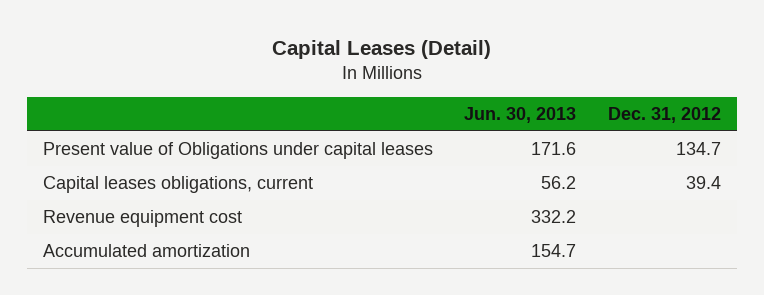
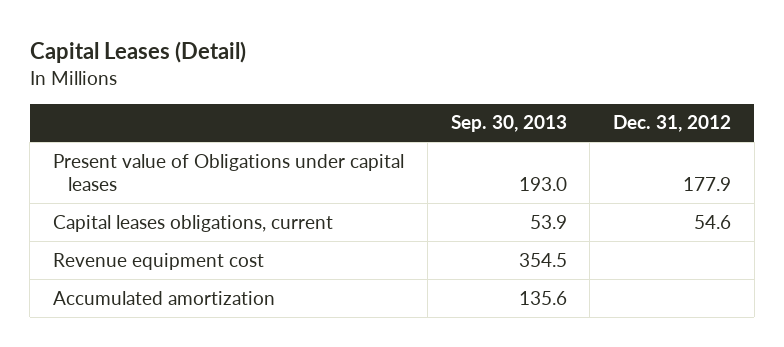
[464,106,577,123] Jun. 30, 2013 -> none
none -> [450,115,567,133] Sep. 30, 2013
[676,141,722,155] 134.7 -> [683,177,732,192] 177.9
[686,175,722,189] 39.4 -> [694,214,732,229] 54.6

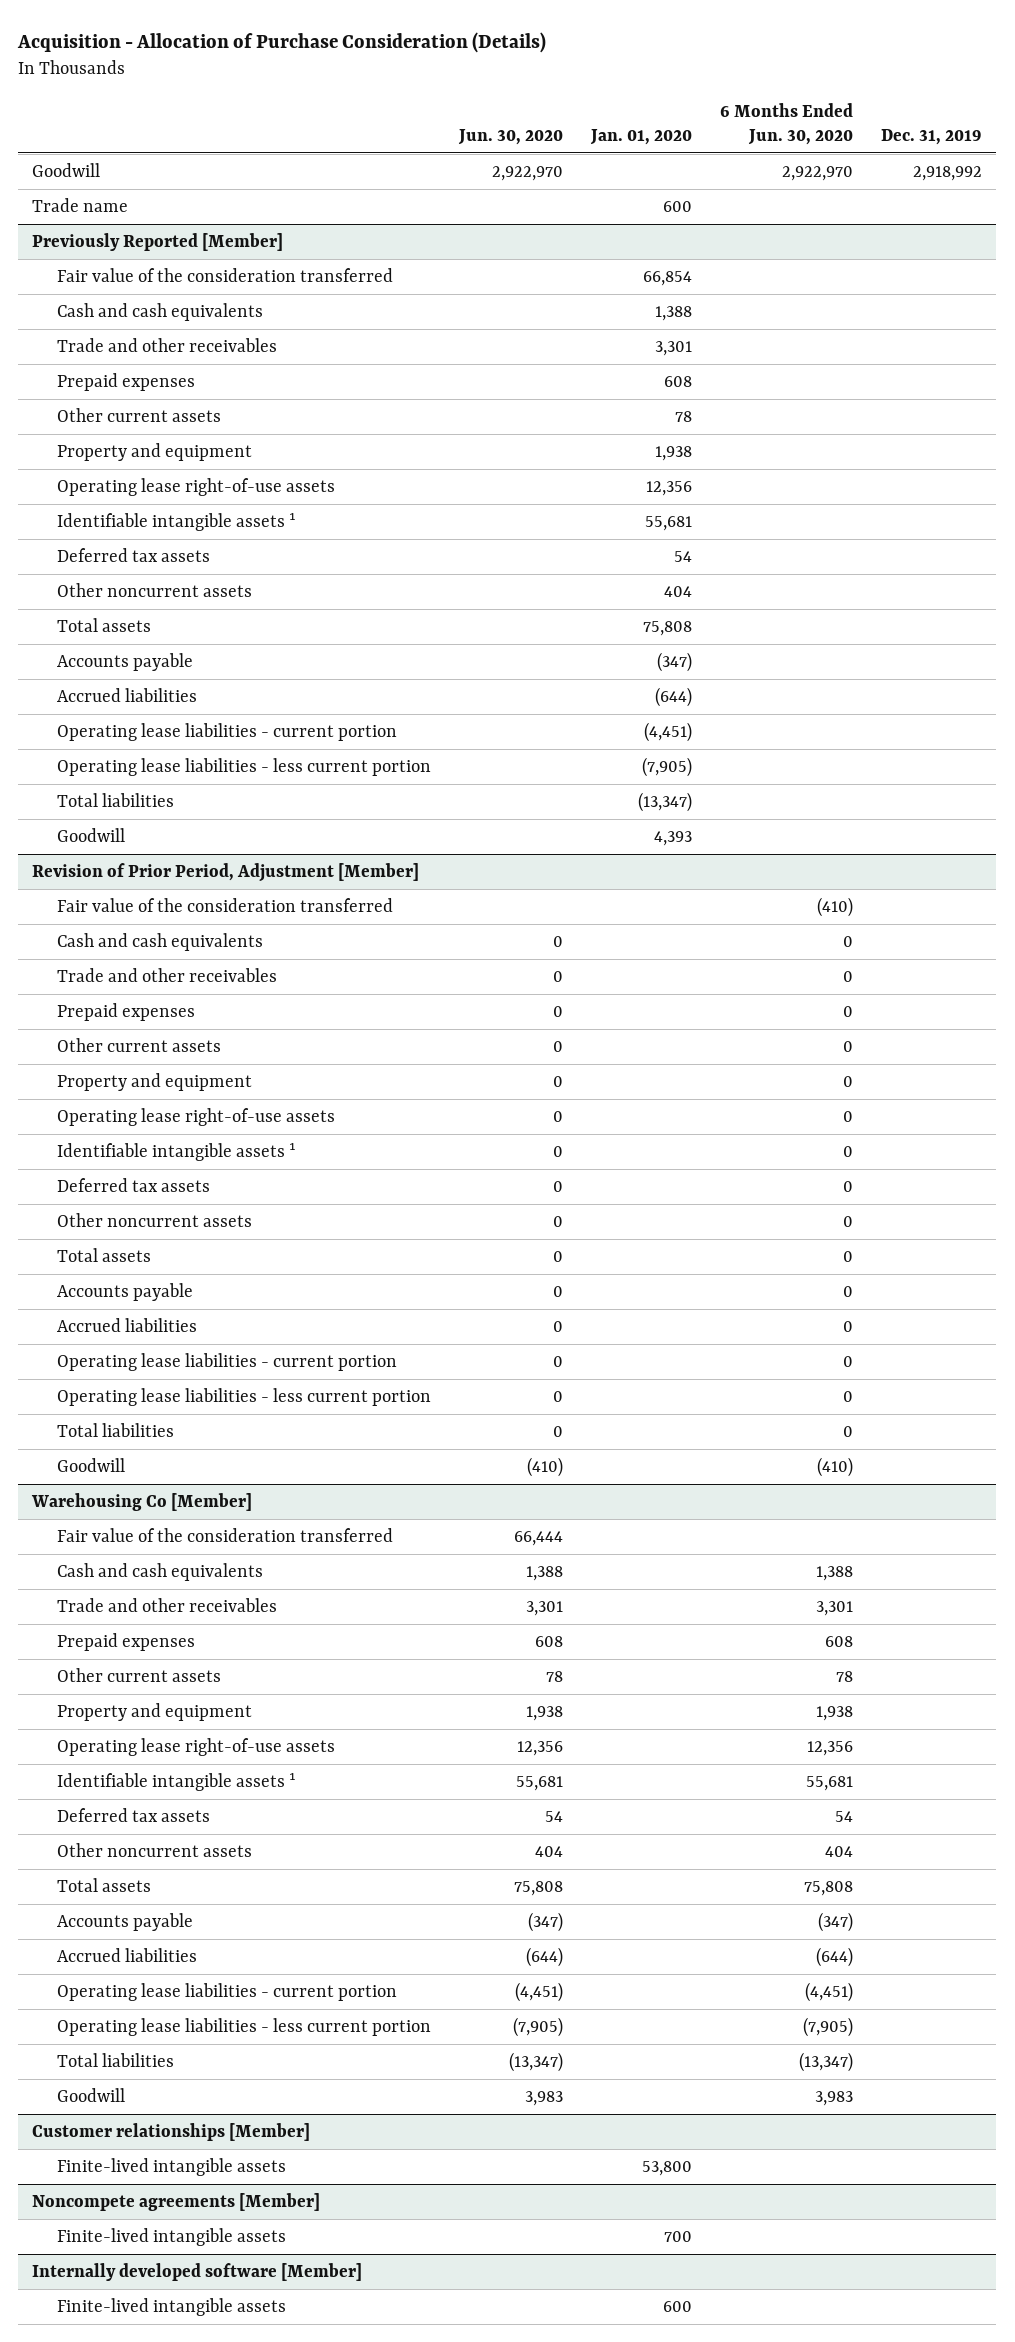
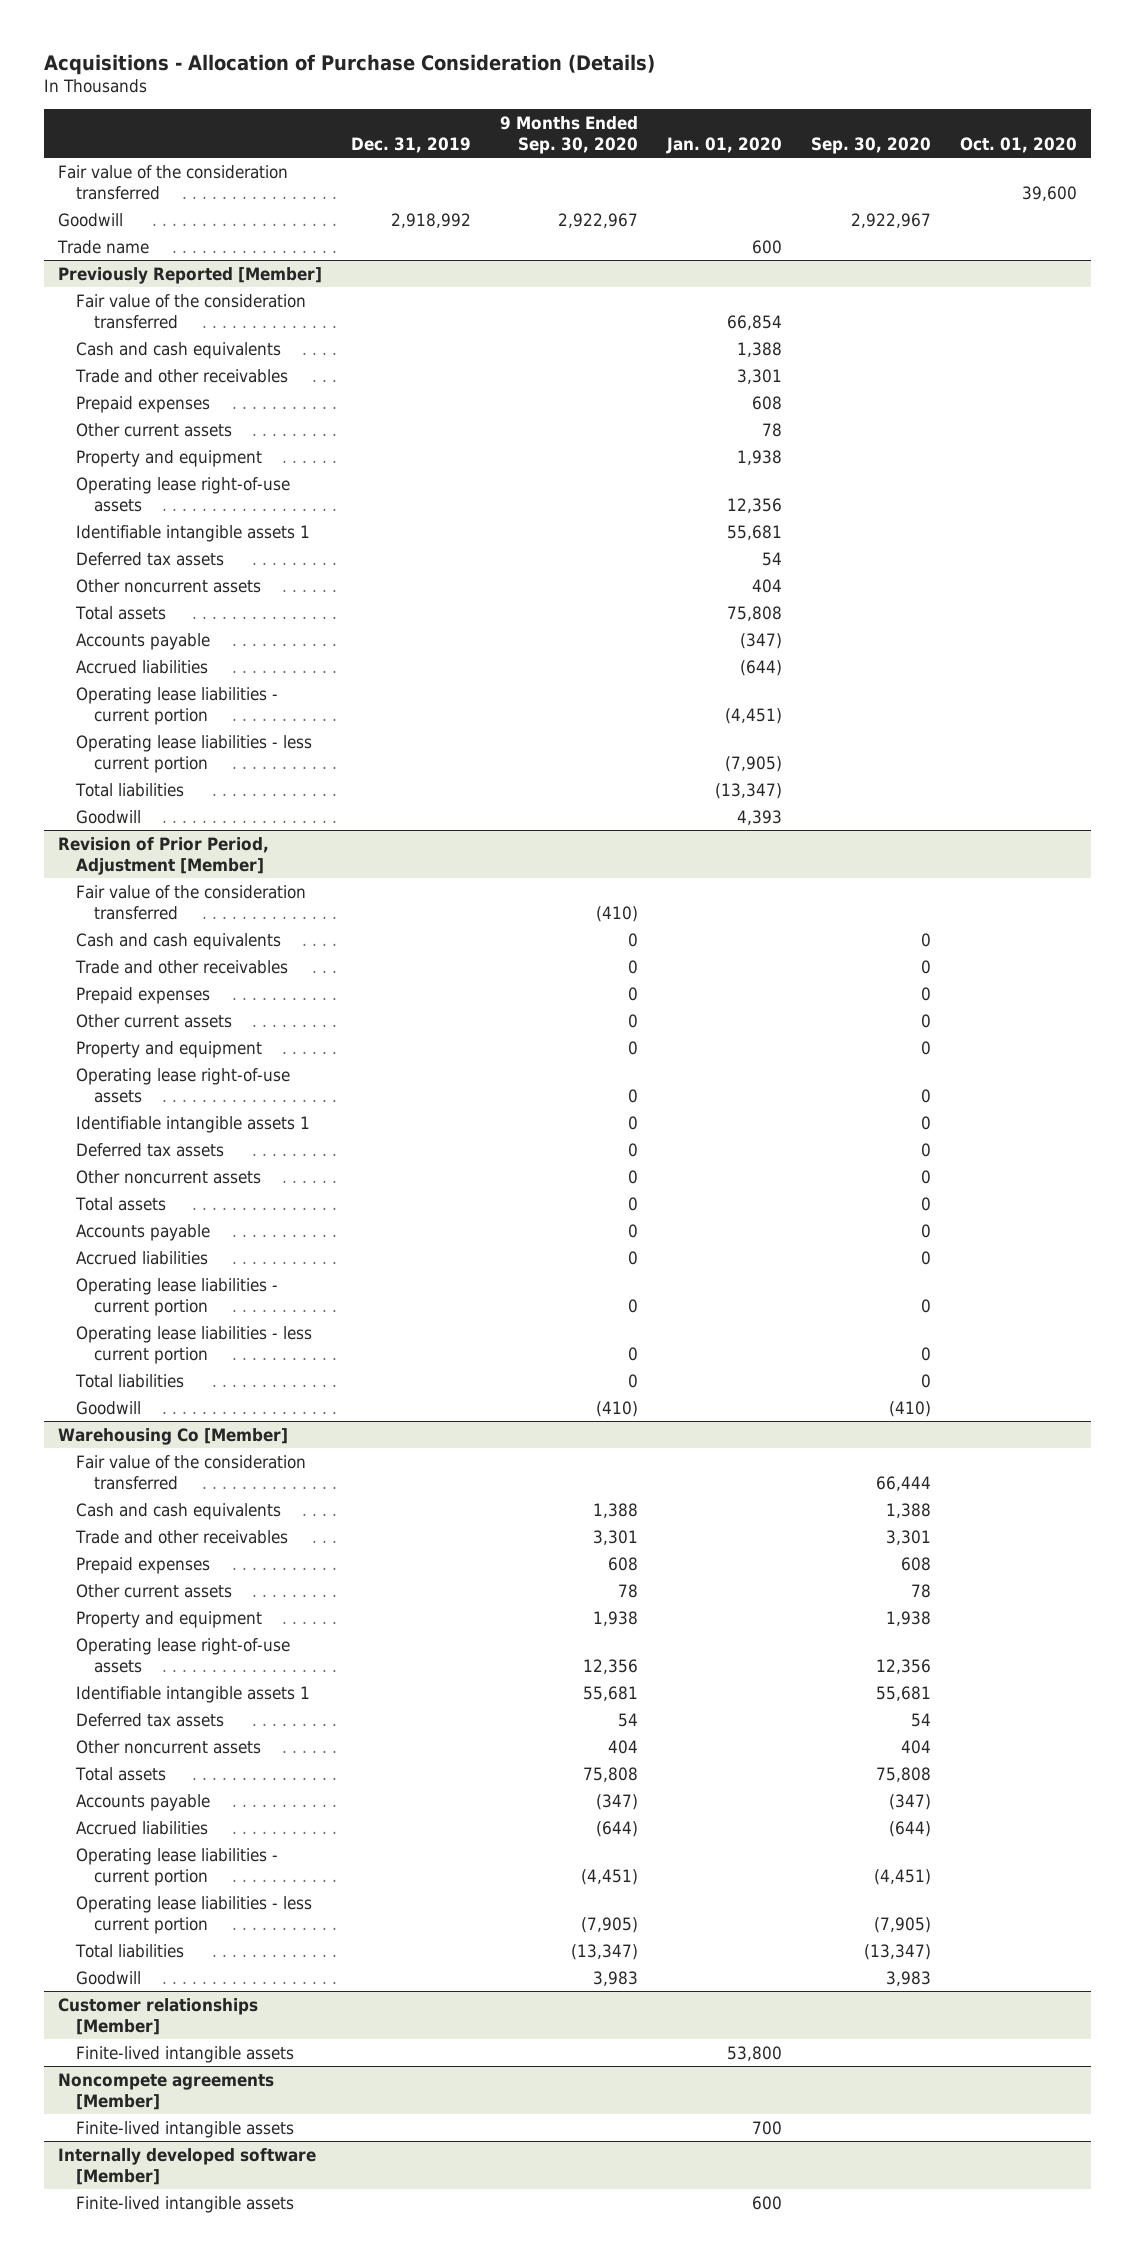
[17,32,547,54] Acquisition - Allocation of Purchase Consideration (Details) -> [43,53,655,75] Acquisitions - Allocation of Purchase Consideration (Details)
[458,128,564,145] Jun. 30, 2020 -> none
[720,102,854,145] 6 Months Ended Jun. 30, 2020 -> none
none -> [500,116,639,155] 9 Months Ended Sep. 30, 2020
none -> [810,137,931,155] Sep. 30, 2020
none -> [959,137,1077,154] Oct. 01, 2020
none -> [58,164,289,200] Fair value of the consideration transferred
[57,512,297,532] Identifiable intangible assets ¹ -> [75,524,310,542] Identifiable intangible assets 1
[57,1142,297,1162] Identifiable intangible assets ¹ -> [75,1115,310,1133] Identifiable intangible assets 1
[57,1772,297,1792] Identifiable intangible assets ¹ -> [75,1685,310,1703] Identifiable intangible assets 1

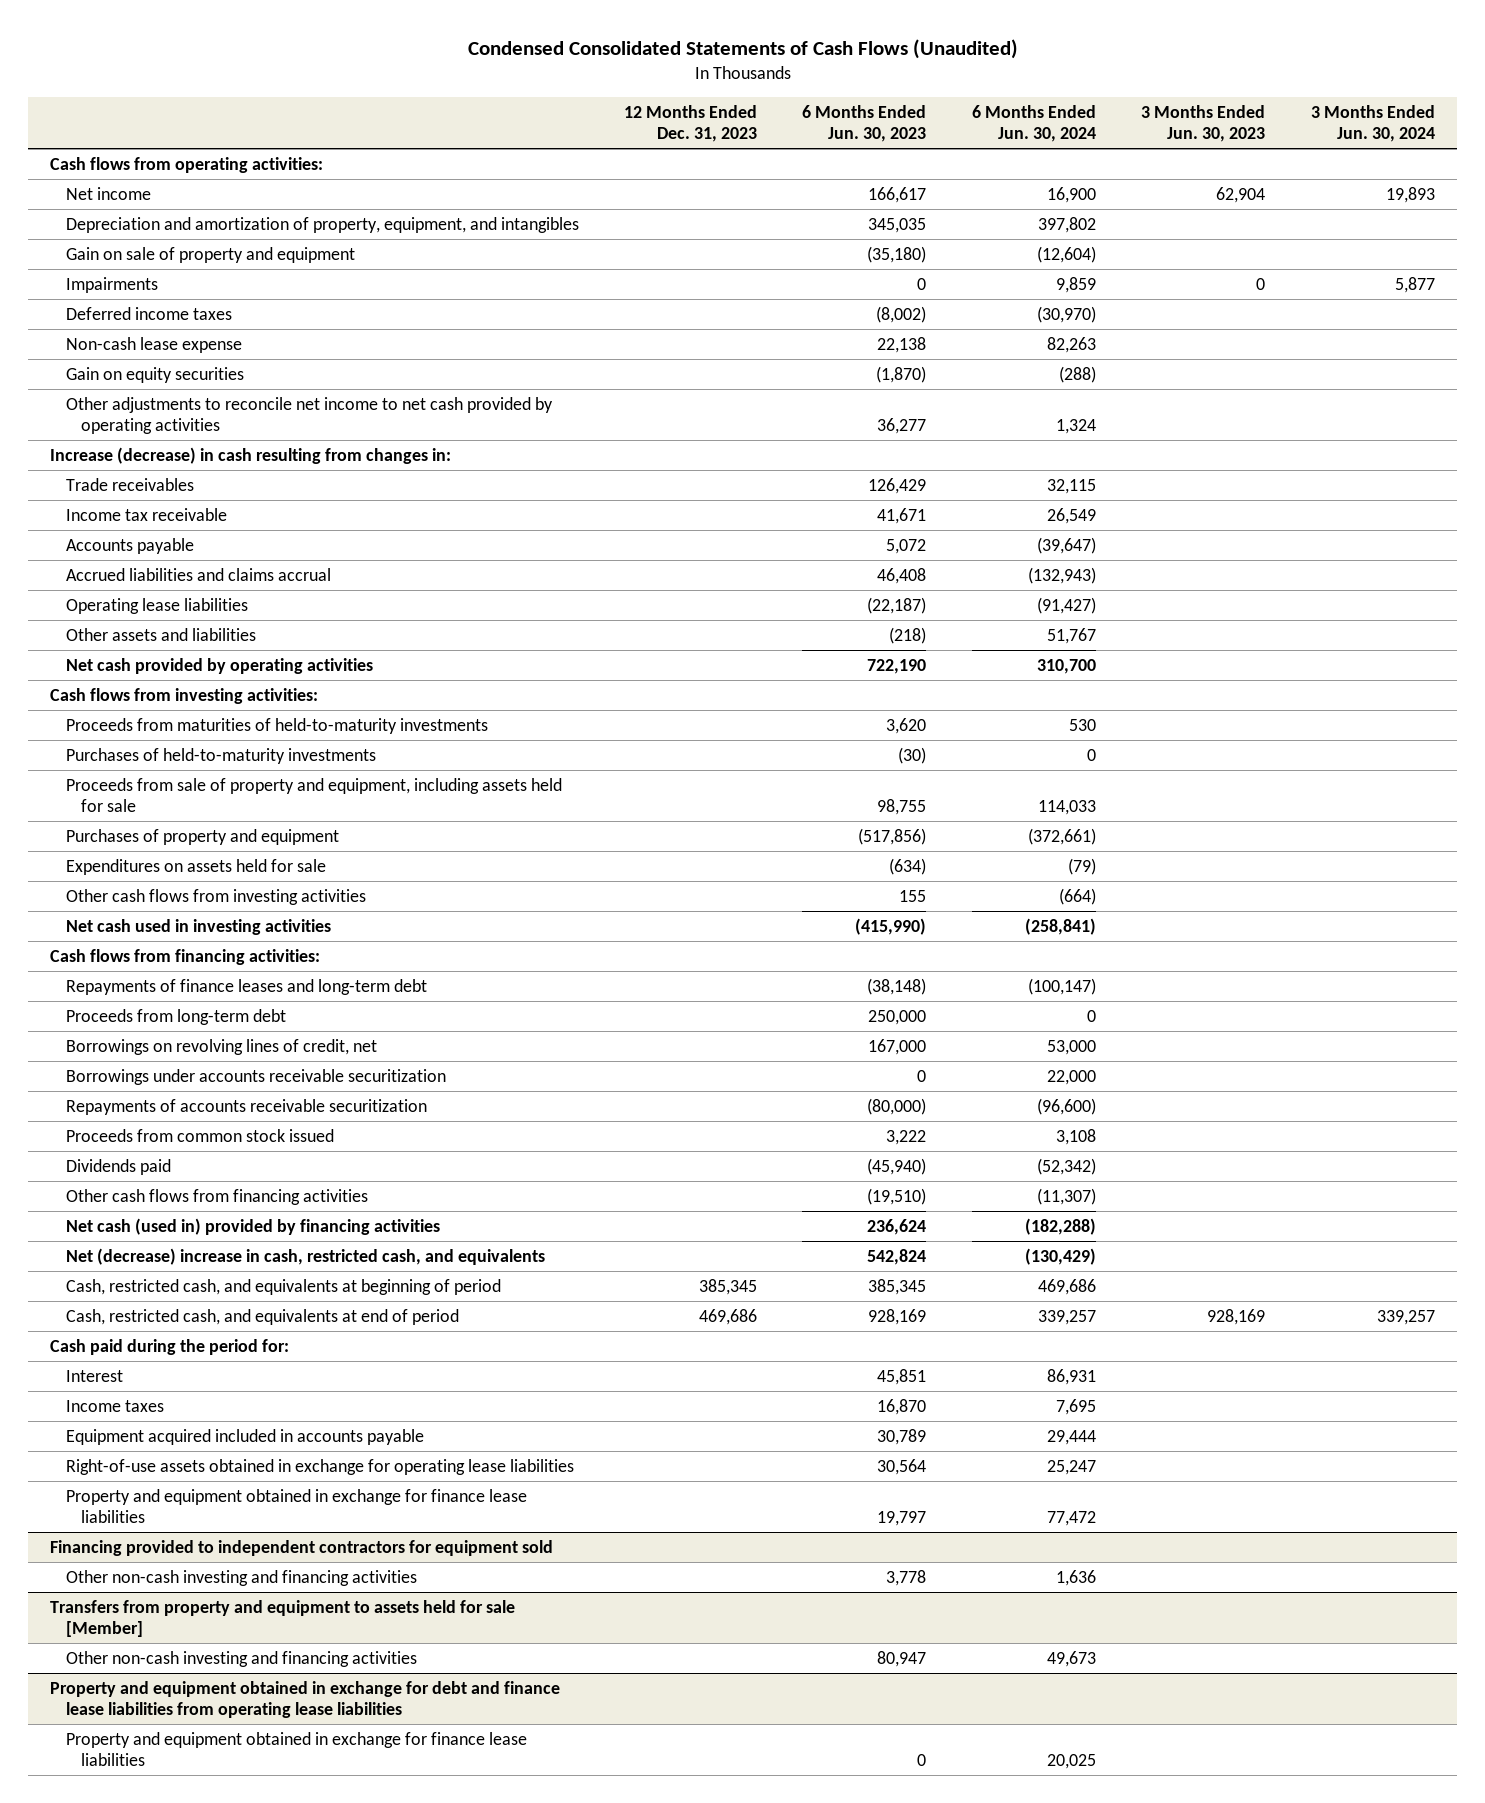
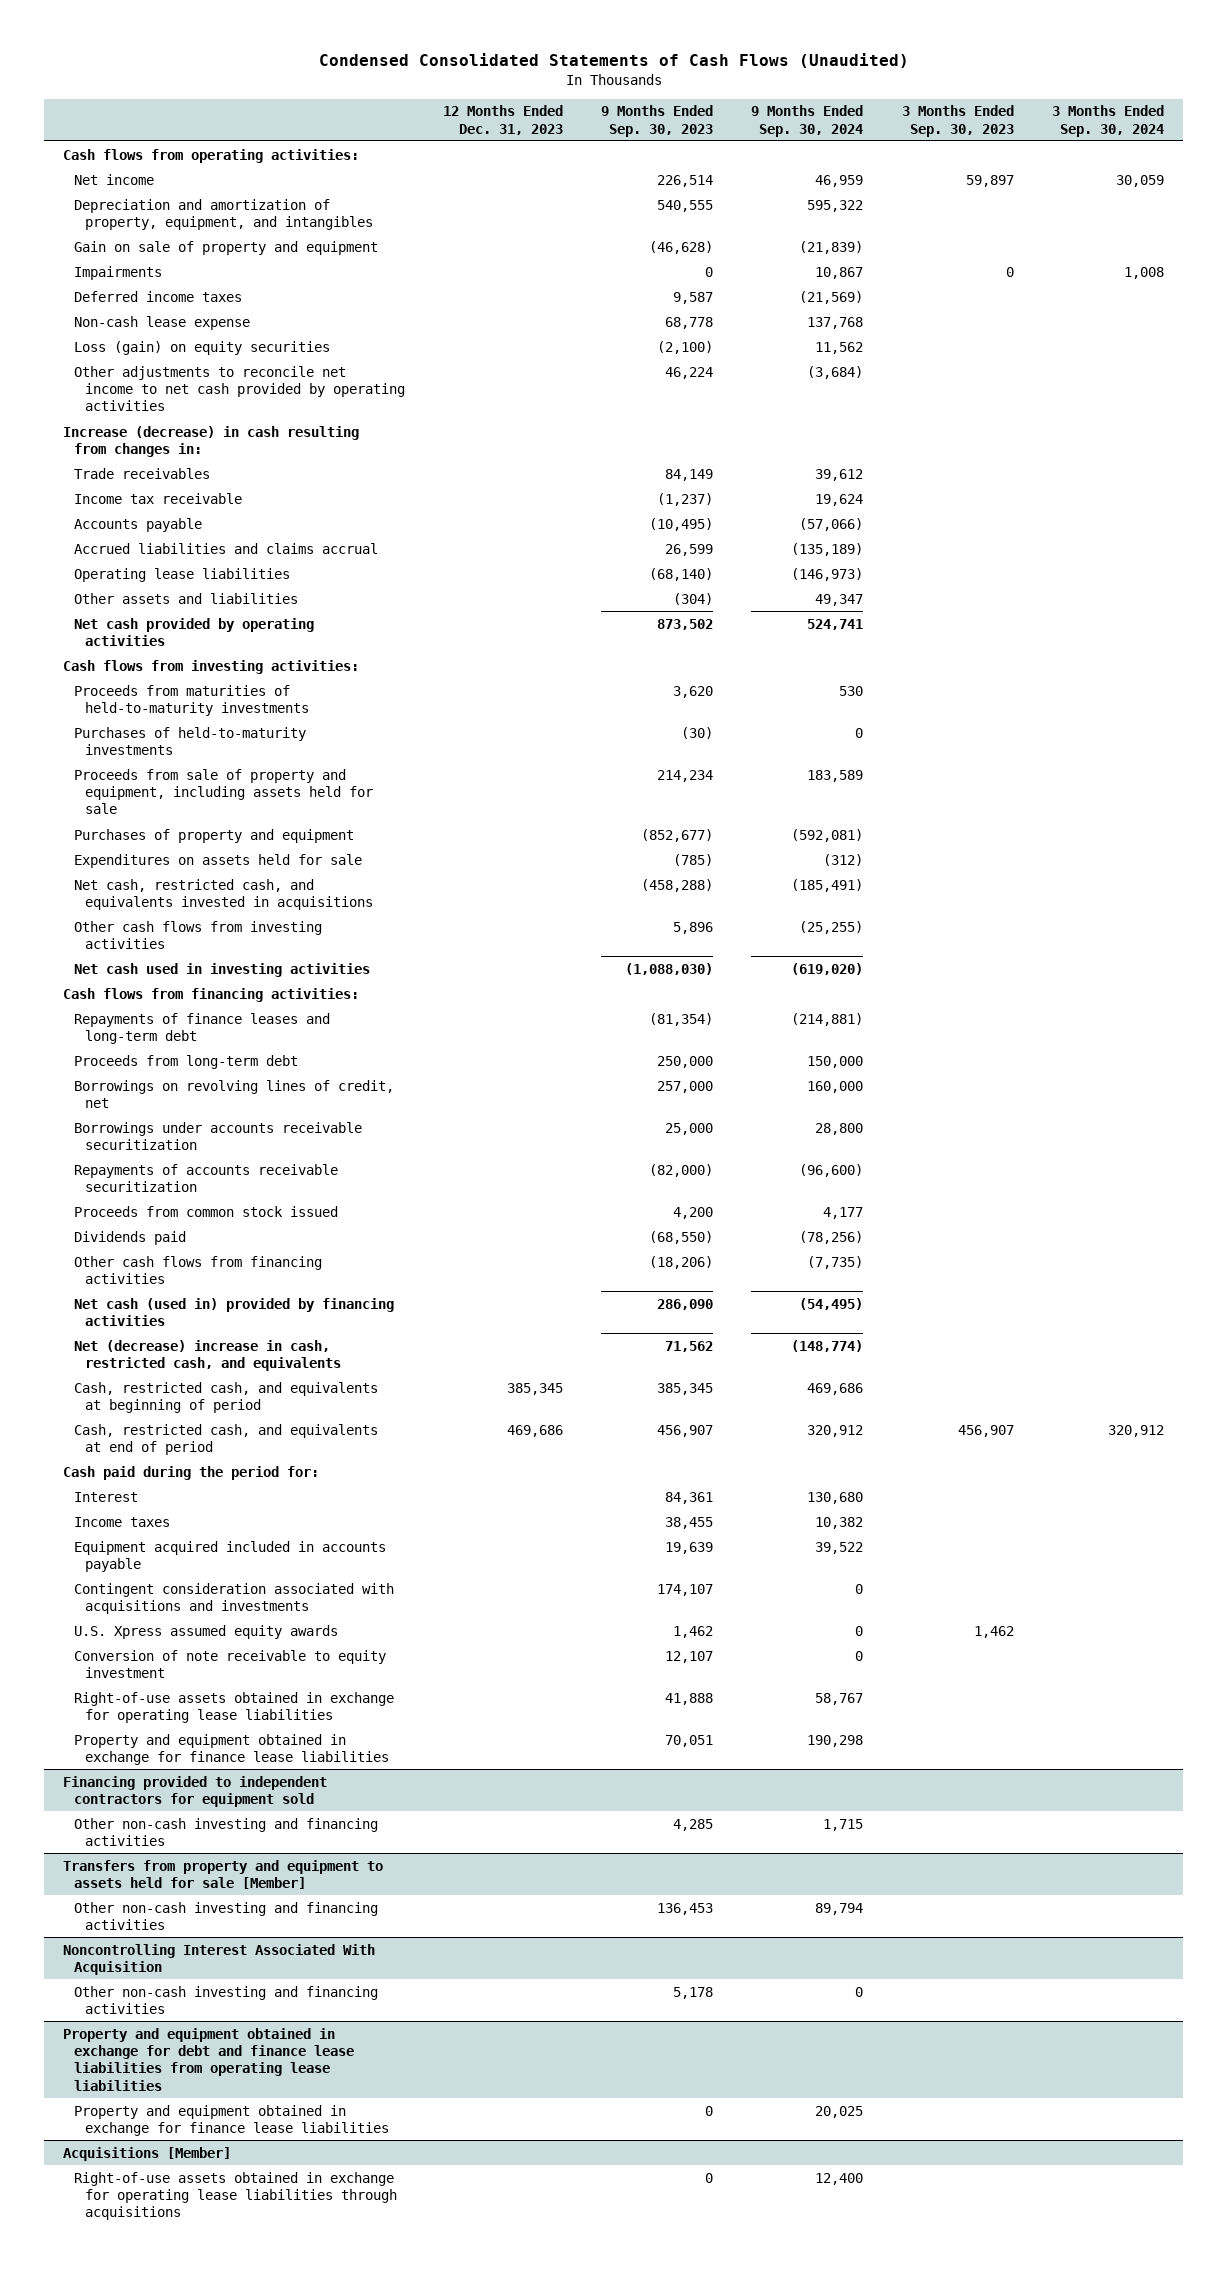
[802,105,927,142] 6 Months Ended Jun. 30, 2023 -> none
[971,105,1096,142] 6 Months Ended Jun. 30, 2024 -> none
[1141,105,1266,142] 3 Months Ended Jun. 30, 2023 -> none
[1310,105,1435,142] 3 Months Ended Jun. 30, 2024 -> none
none -> [601,105,714,137] 9 Months Ended Sep. 30, 2023
none -> [751,105,864,137] 9 Months Ended Sep. 30, 2024
none -> [901,105,1014,137] 3 Months Ended Sep. 30, 2023
none -> [1052,105,1165,137] 3 Months Ended Sep. 30, 2024
[65,366,244,383] Gain on equity securities -> [73,340,330,355] Loss (gain) on equity securities
none -> [73,878,373,910] Net cash, restricted cash, and equivalents invested in acquisitions
none -> [73,1582,394,1614] Contingent consideration associated with acquisitions and investments
none -> [73,1624,338,1639] U.S. Xpress assumed equity awards
none -> [73,1649,386,1678] Conversion of note receivable to equity investment
none -> [63,1943,376,1975] Noncontrolling Interest Associated With Acquisition
none -> [73,1985,378,2014] Other non-cash investing and financing activities
none -> [63,2146,232,2161] Acquisitions [Member]
none -> [73,2171,397,2221] Right-of-use assets obtained in exchange for operating lease liabilities through acquisitions

